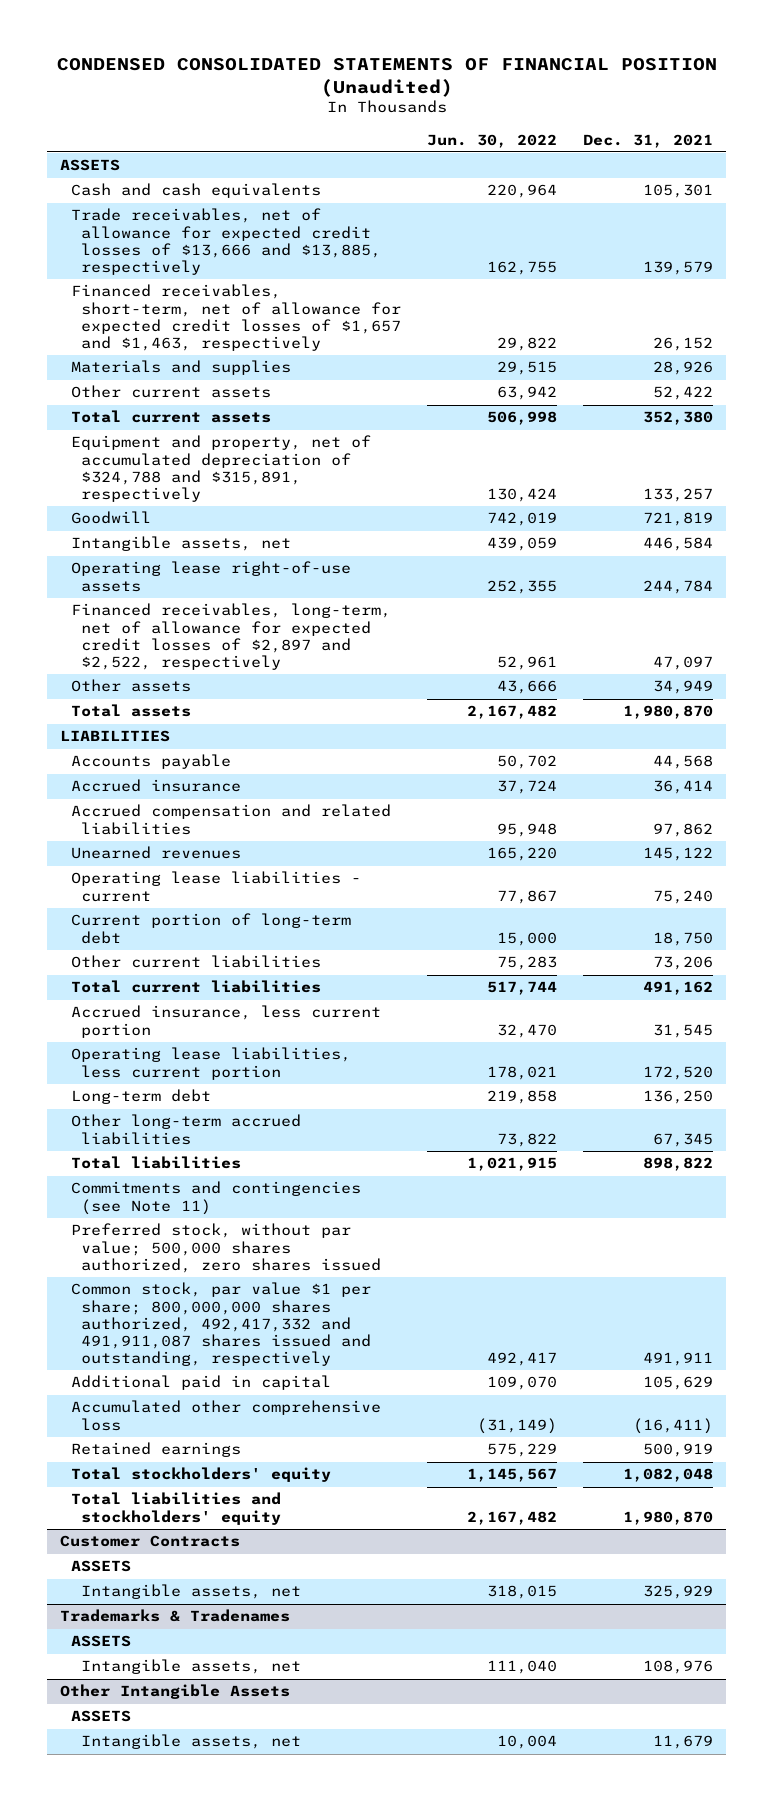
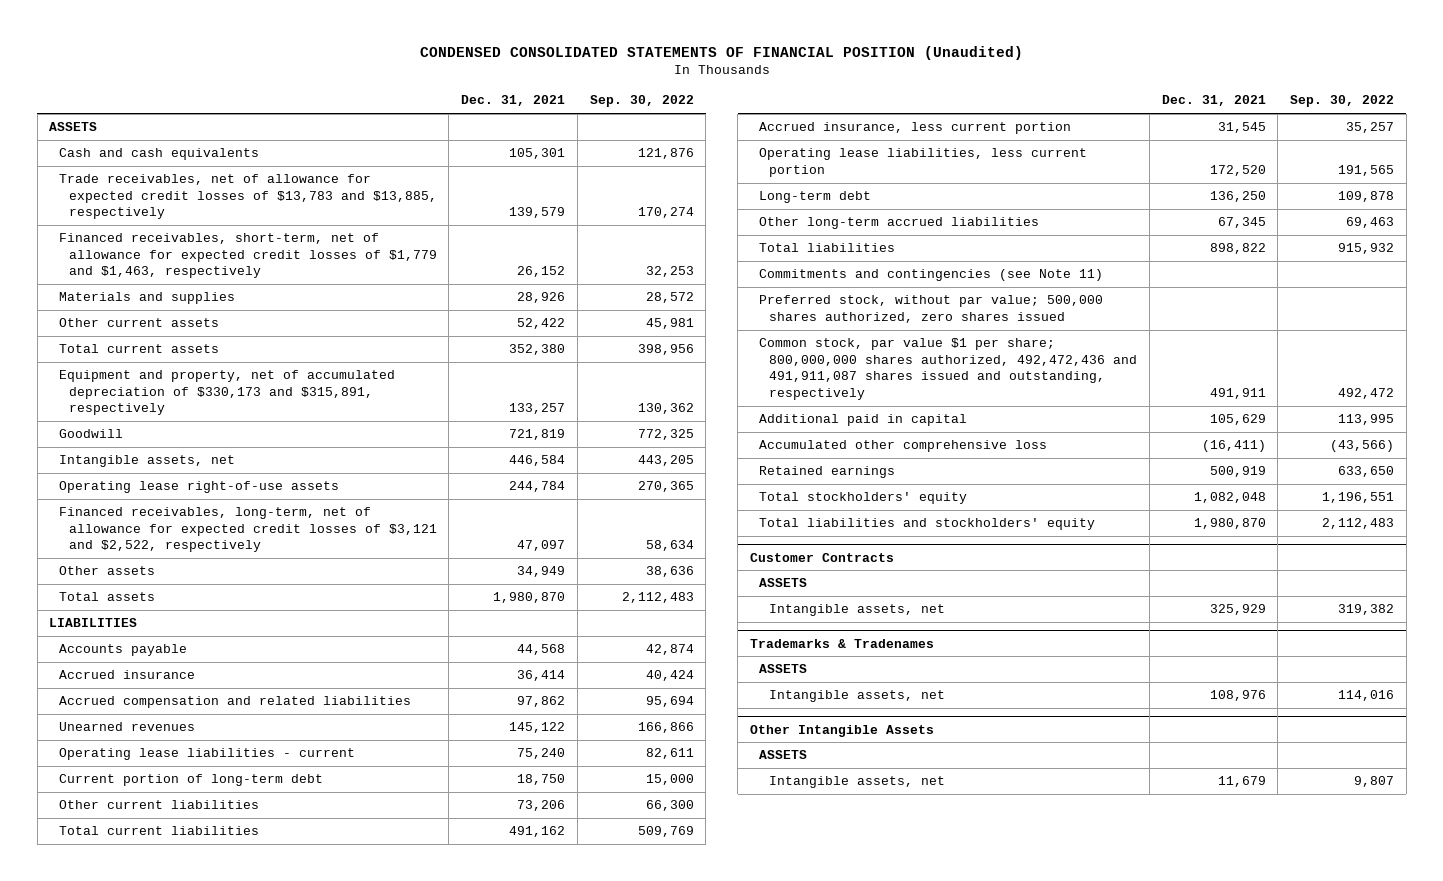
[427,133,558,148] Jun. 30, 2022 -> none
none -> [589,95,694,108] Sep. 30, 2022
[70,208,382,275] Trade receivables, net of allowance for expected credit losses of $13,666 and $13,885, respectively -> [58,174,437,220] Trade receivables, net of allowance for expected credit losses of $13,783 and $13,885, respectively
[70,284,402,351] Financed receivables, short-term, net of allowance for expected credit losses of $1,657 and $1,463, respectively -> [58,233,437,279] Financed receivables, short-term, net of allowance for expected credit losses of $1,779 and $1,463, respectively
[70,435,371,502] Equipment and property, net of accumulated depreciation of $324,788 and $315,891, respectively -> [58,370,395,416] Equipment and property, net of accumulated depreciation of $330,173 and $315,891, respectively
[70,603,391,670] Financed receivables, long-term, net of allowance for expected credit losses of $2,897 and $2,522, respectively -> [58,507,437,553] Financed receivables, long-term, net of allowance for expected credit losses of $3,121 and $2,522, respectively
[70,1282,372,1366] Common stock, par value $1 per share; 800,000,000 shares authorized, 492,417,332 and 491,911,087 shares issued and outstanding, respectively -> [759,338,1138,400] Common stock, par value $1 per share; 800,000,000 shares authorized, 492,472,436 and 491,911,087 shares issued and outstanding, respectively

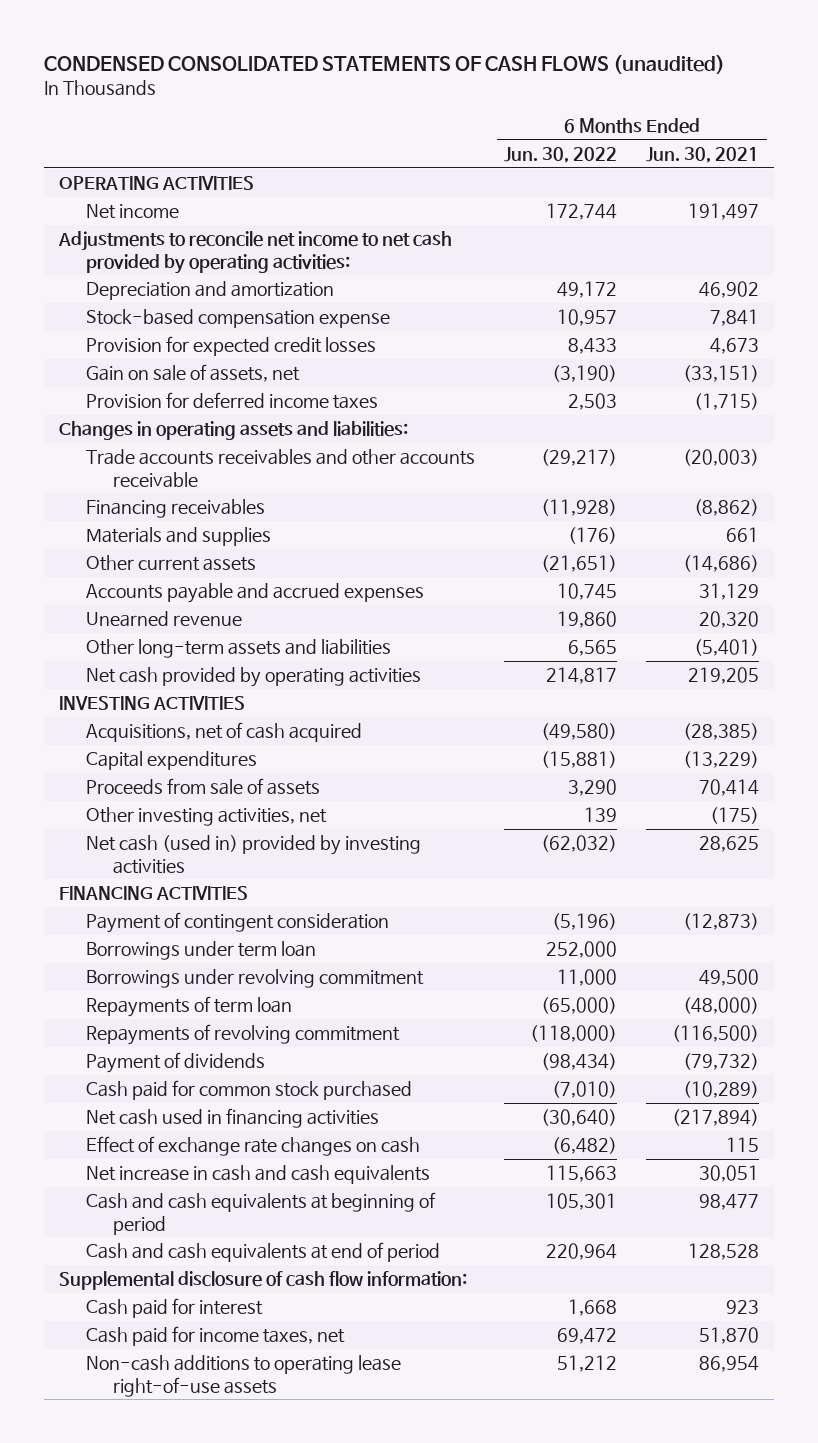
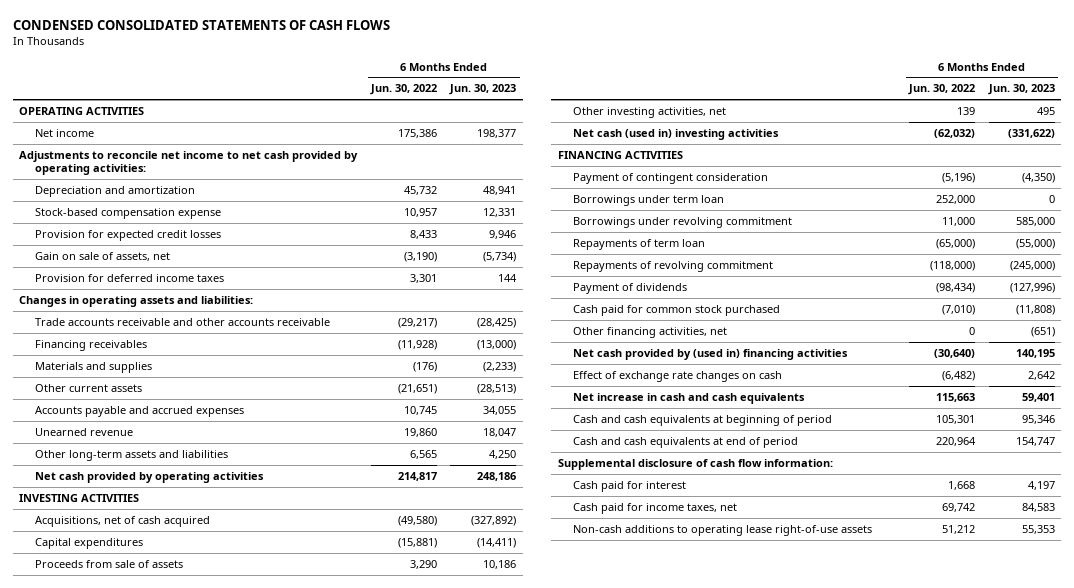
[44,54,726,74] CONDENSED CONSOLIDATED STATEMENTS OF CASH FLOWS (unaudited) -> [12,19,390,30] CONDENSED CONSOLIDATED STATEMENTS OF CASH FLOWS
[646,146,760,163] Jun. 30, 2021 -> none
none -> [449,84,517,96] Jun. 30, 2023
[546,203,618,221] 172,744 -> [397,128,437,138] 175,386
[557,281,618,299] 49,172 -> [403,185,437,195] 45,732
[568,393,618,411] 2,503 -> [409,273,437,283] 3,301
[85,449,475,488] Trade accounts receivables and other accounts receivable -> [34,317,330,326] Trade accounts receivable and other accounts receivable
[85,835,421,874] Net cash (used in) provided by investing activities -> [573,128,780,140] Net cash (used in) investing activities
none -> [573,326,728,338] Other financing activities, net
[85,1108,379,1129] Net cash used in financing activities -> [573,348,849,360] Net cash provided by (used in) financing activities
[557,1328,618,1345] 69,472 -> [942,502,976,512] 69,742

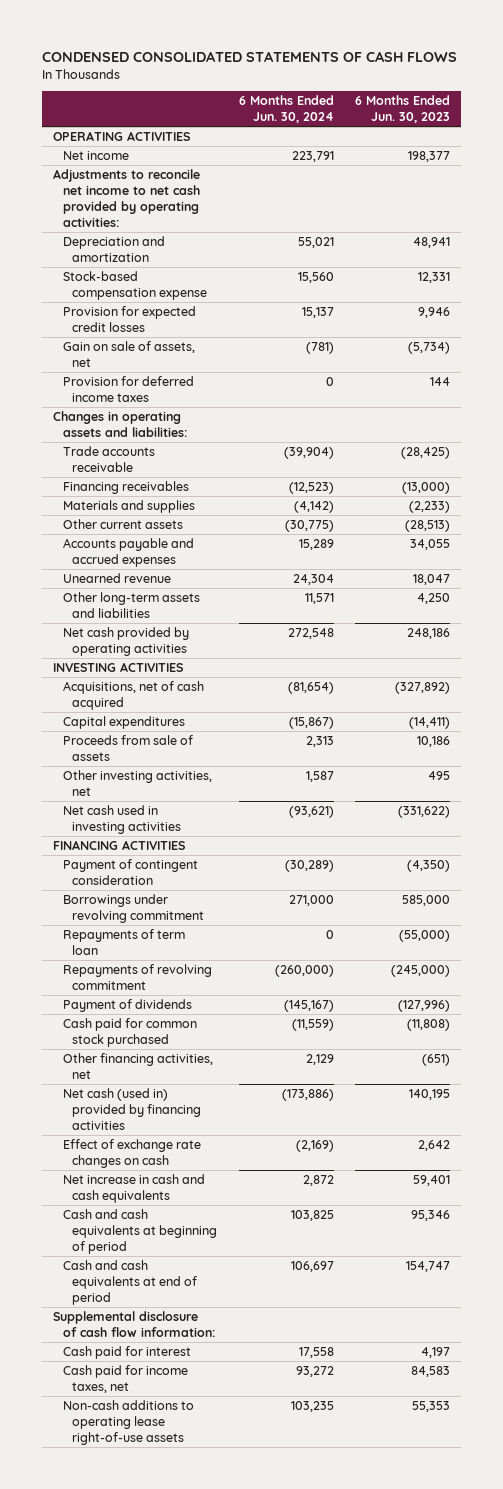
[369,84,437,96] Jun. 30, 2022 -> none
none -> [238,95,334,124] 6 Months Ended Jun. 30, 2024
[34,317,330,326] Trade accounts receivable and other accounts receivable -> [62,446,155,473] Trade accounts receivable
[573,128,780,140] Net cash (used in) investing activities -> [62,805,182,835] Net cash used in investing activities
[573,194,725,206] Borrowings under term loan -> none
[573,348,849,360] Net cash provided by (used in) financing activities -> [62,1088,202,1131] Net cash (used in) provided by financing activities

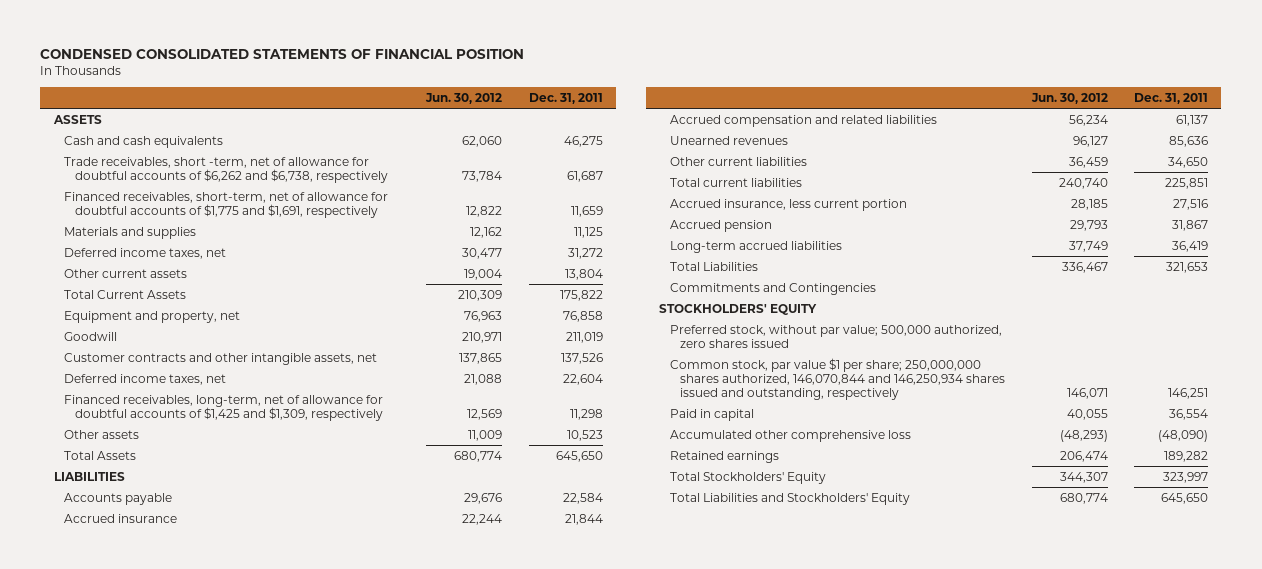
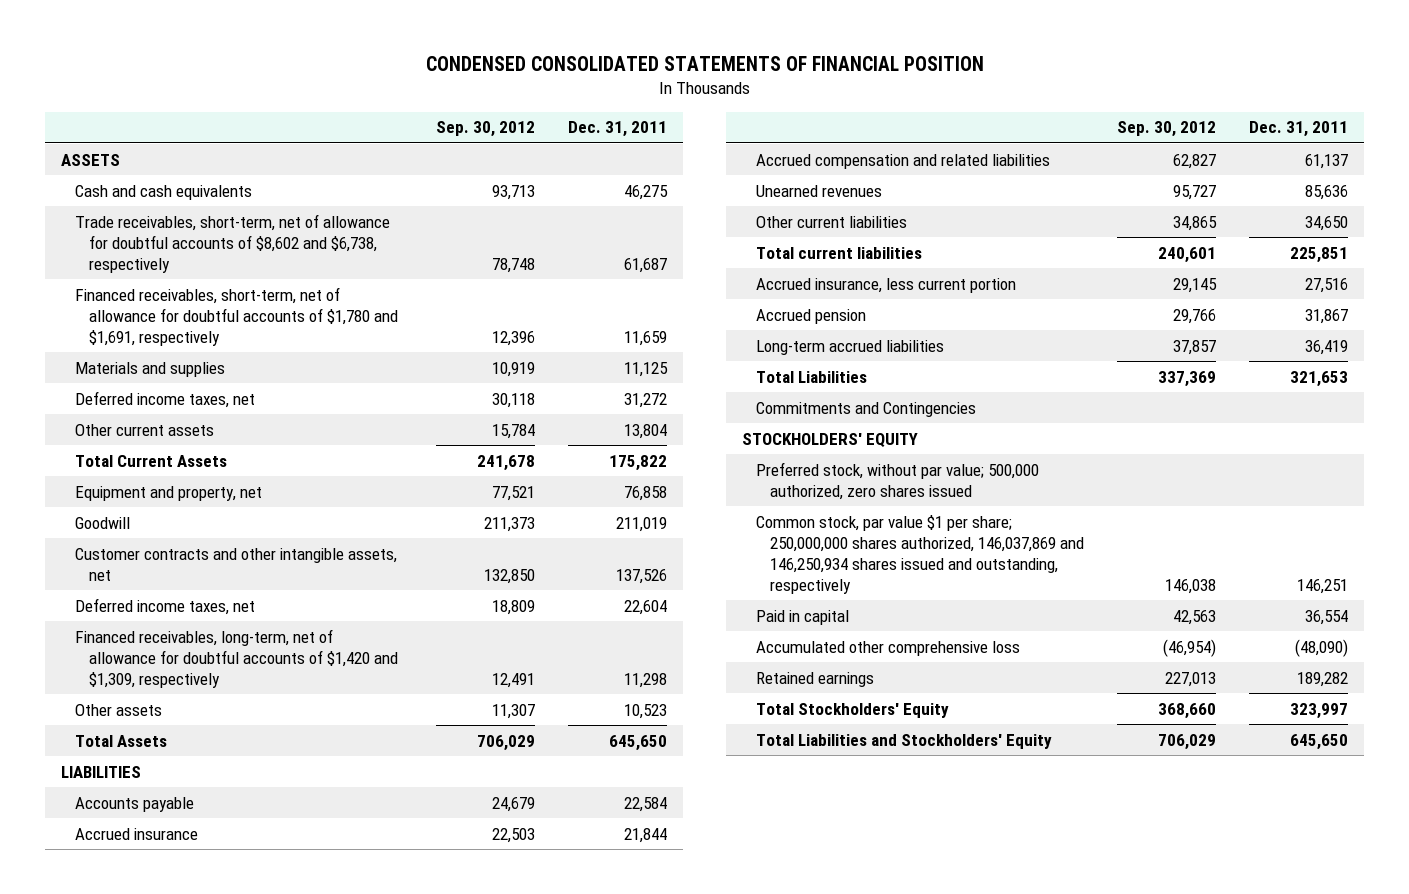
[425,92,503,104] Jun. 30, 2012 -> none
none -> [435,121,535,138] Sep. 30, 2012
[64,156,389,183] Trade receivables, short -term, net of allowance for doubtful accounts of $6,262 and $6,738, respectively -> [74,213,390,273] Trade receivables, short-term, net of allowance for doubtful accounts of $8,602 and $6,738, respectively
[64,191,389,218] Financed receivables, short-term, net of allowance for doubtful accounts of $1,775 and $1,691, respectively -> [74,286,398,346] Financed receivables, short-term, net of allowance for doubtful accounts of $1,780 and $1,691, respectively
[64,394,384,421] Financed receivables, long-term, net of allowance for doubtful accounts of $1,425 and $1,309, respectively -> [74,628,398,688] Financed receivables, long-term, net of allowance for doubtful accounts of $1,420 and $1,309, respectively
[669,357,1006,400] Common stock, par value $1 per share; 250,000,000 shares authorized, 146,070,844 and 146,250,934 shares issued and outstanding, respectively -> [756,514,1084,594] Common stock, par value $1 per share; 250,000,000 shares authorized, 146,037,869 and 146,250,934 shares issued and outstanding, respectively

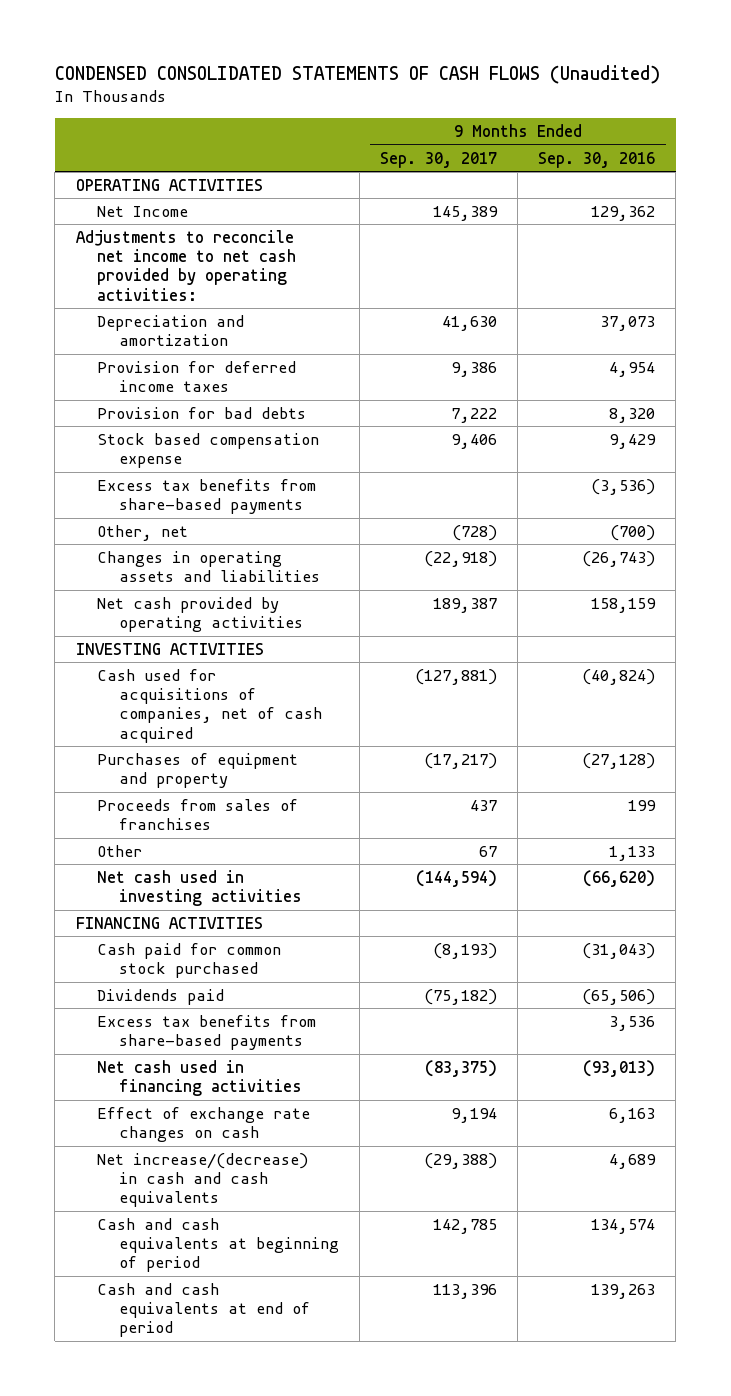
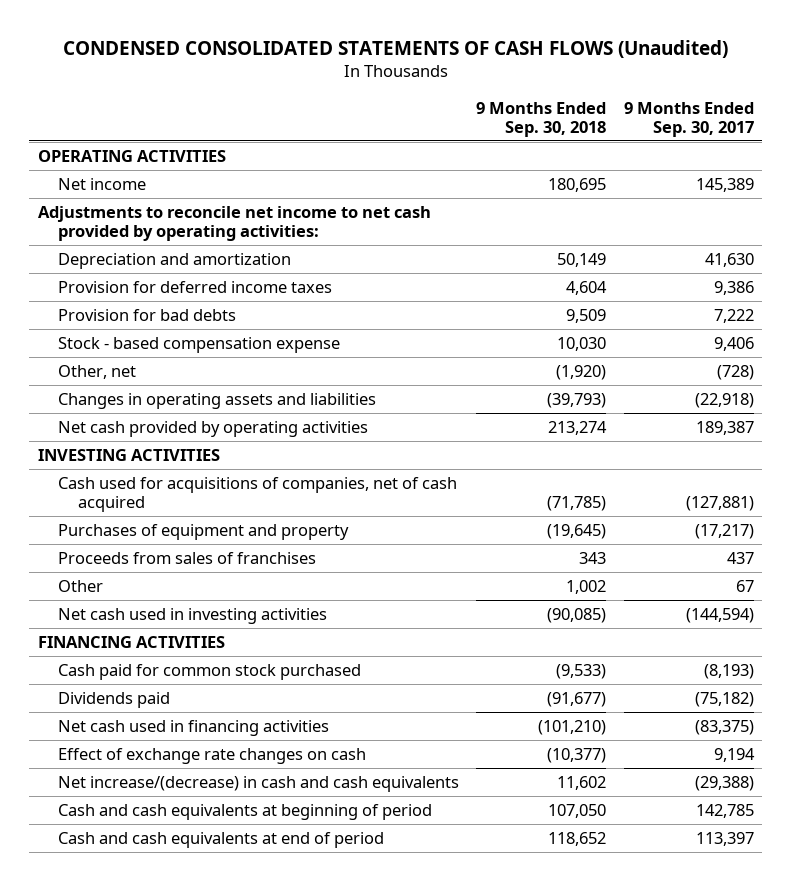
[538,151,656,168] Sep. 30, 2016 -> none
none -> [476,101,607,137] 9 Months Ended Sep. 30, 2018
[97,205,189,217] Net Income -> [58,177,147,190] Net income
[97,478,317,515] Excess tax benefits from share-based payments -> none
[97,432,320,469] Stock based compensation expense -> [58,336,341,353] Stock - based compensation expense
[97,1014,317,1051] Excess tax benefits from share-based payments -> none
[432,1283,497,1299] 113,396 -> [695,831,754,846] 113,397

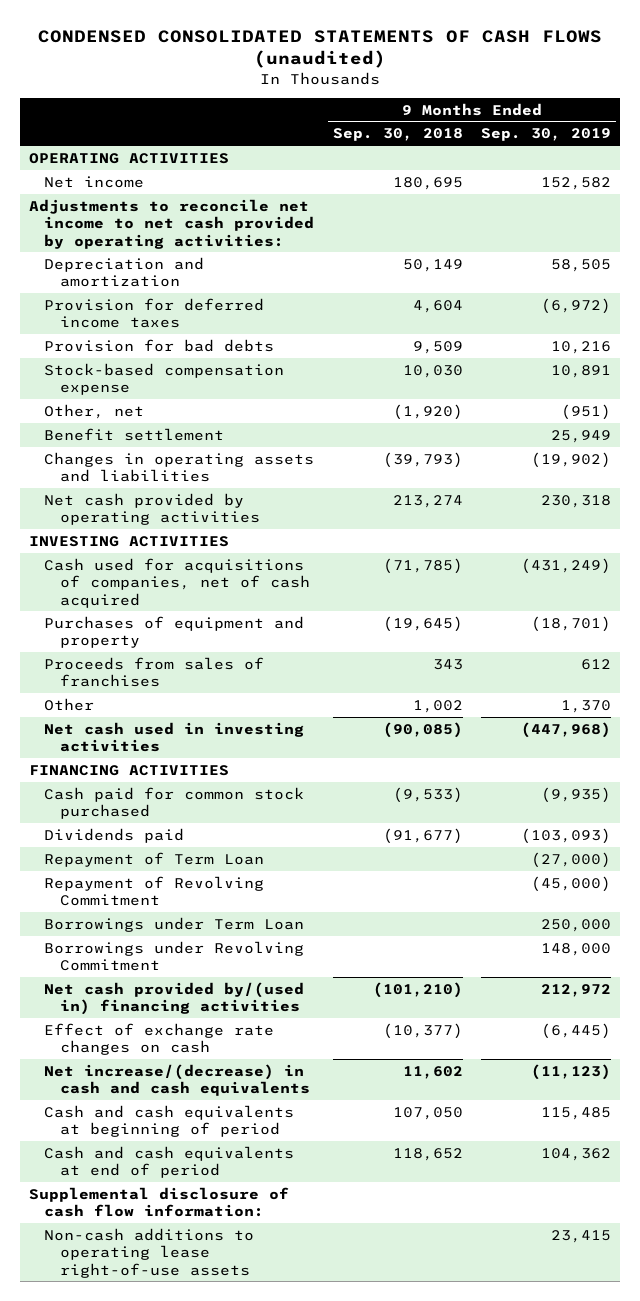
[62,39,728,58] CONDENSED CONSOLIDATED STATEMENTS OF CASH FLOWS (Unaudited) -> [38,30,603,69] CONDENSED CONSOLIDATED STATEMENTS OF CASH FLOWS (unaudited)
[623,101,754,137] 9 Months Ended Sep. 30, 2017 -> none
none -> [480,128,611,142] Sep. 30, 2019
[58,336,341,353] Stock - based compensation expense -> [44,362,285,396] Stock-based compensation expense
none -> [44,427,225,441] Benefit settlement
none -> [44,851,265,867] Repayment of Term Loan
none -> [44,875,265,907] Repayment of Revolving Commitment
none -> [44,916,305,932] Borrowings under Term Loan
none -> [44,940,305,972] Borrowings under Revolving Commitment
[58,719,330,736] Net cash used in financing activities -> [44,981,305,1016] Net cash provided by/(used in) financing activities
none -> [29,1186,290,1218] Supplemental disclosure of cash flow information:
none -> [44,1227,255,1278] Non-cash additions to operating lease right-of-use assets

